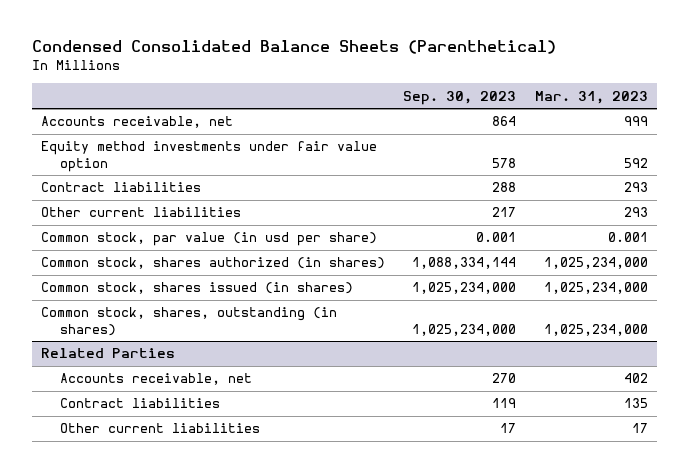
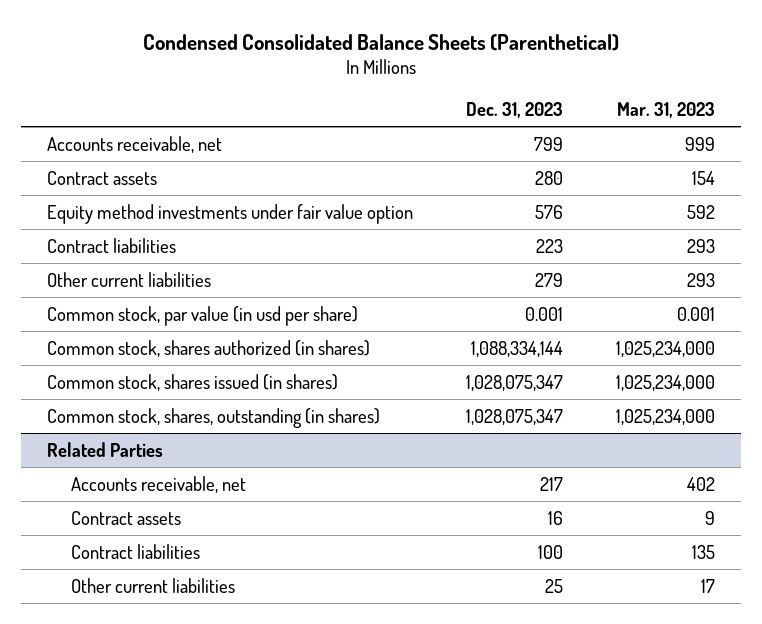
[403,90,517,105] Sep. 30, 2023 -> none
none -> [466,102,564,119] Dec. 31, 2023
none -> [47,170,158,185] Contract assets
none -> [71,510,182,525] Contract assets

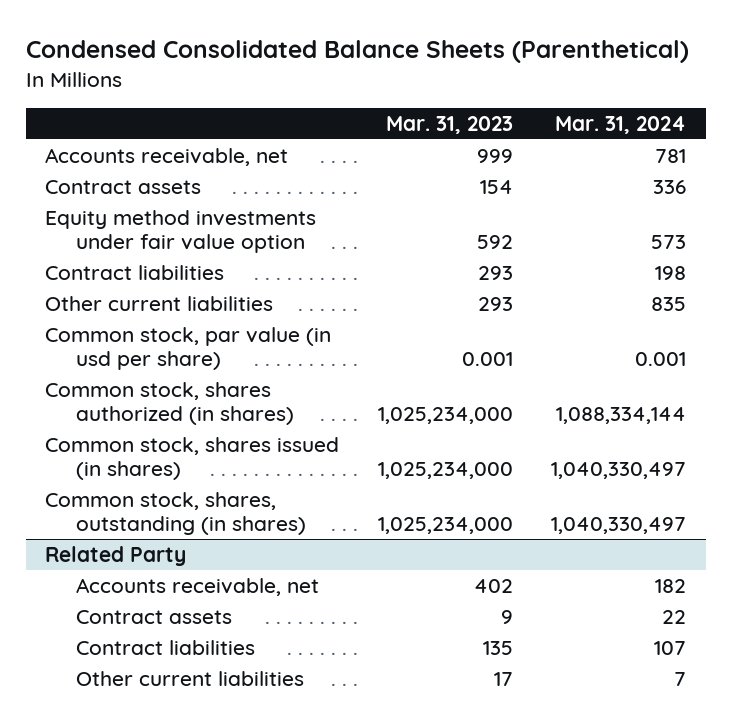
[466,102,564,119] Dec. 31, 2023 -> none
none -> [555,115,687,134] Mar. 31, 2024
[47,441,164,457] Related Parties -> [44,545,186,566] Related Party

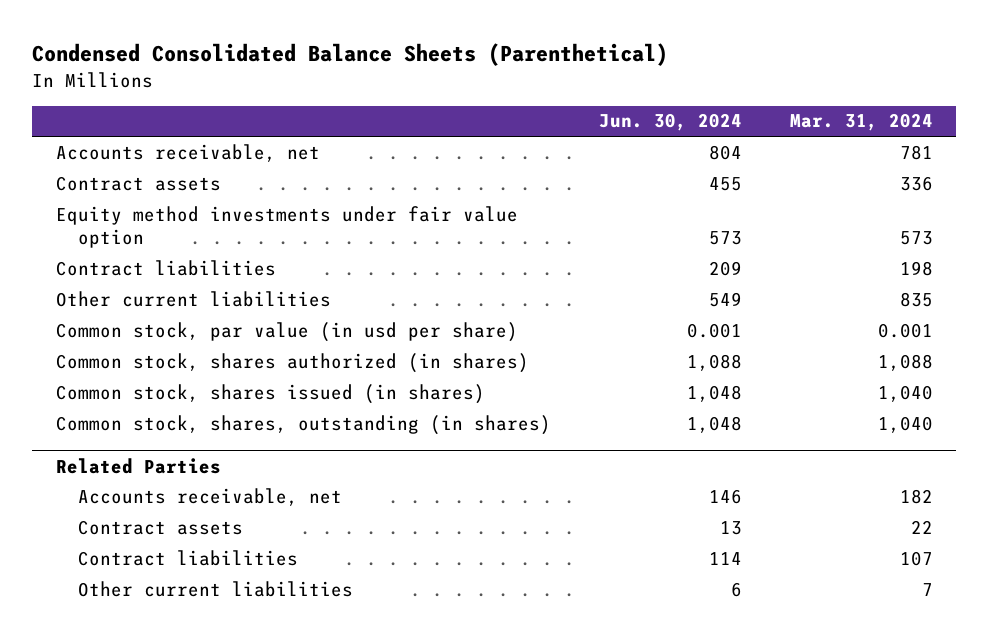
[385,115,513,134] Mar. 31, 2023 -> none
none -> [598,113,742,132] Jun. 30, 2024
[556,407,687,425] 1,088,334,144 -> [877,353,933,371] 1,088
[551,462,687,480] 1,040,330,497 -> [877,384,933,402] 1,040
[551,517,687,535] 1,040,330,497 -> [877,415,933,433] 1,040
[44,545,186,566] Related Party -> [56,457,222,474] Related Parties

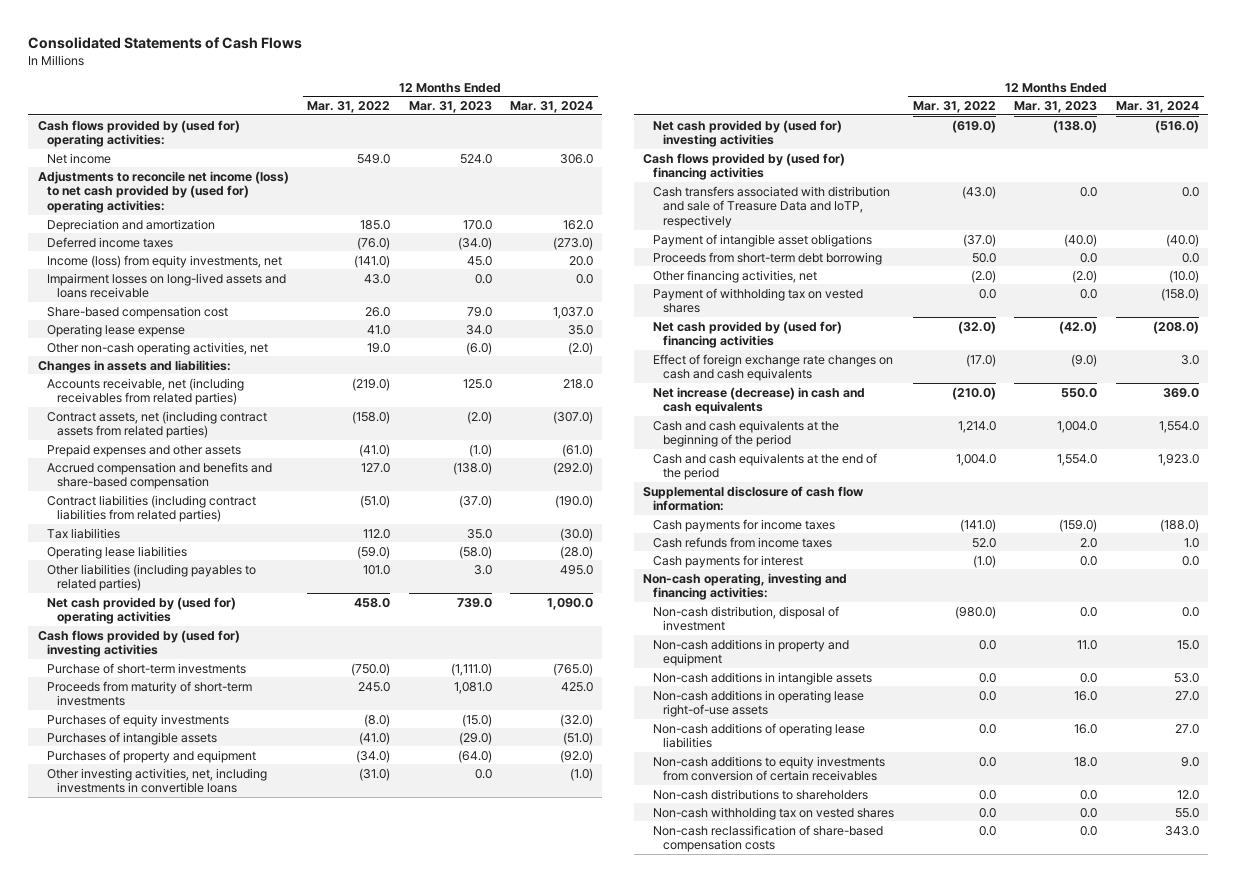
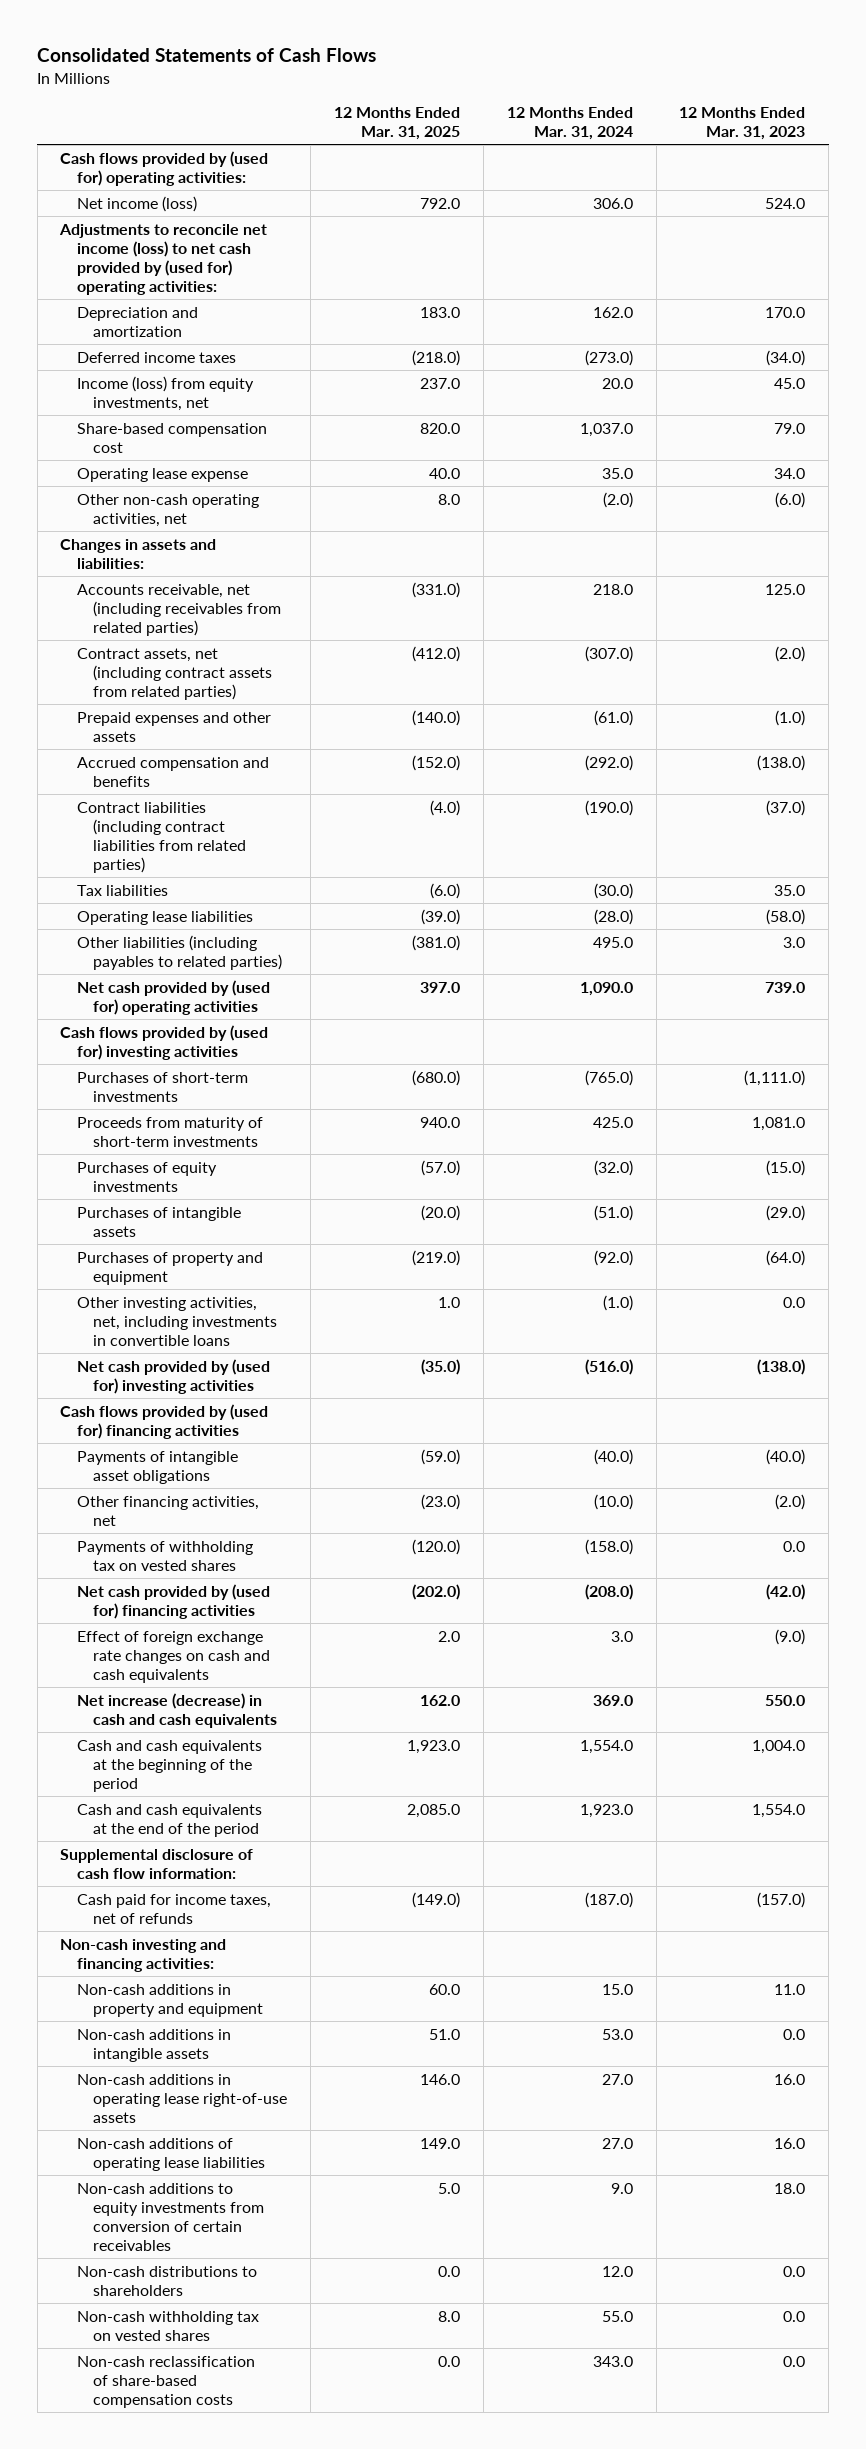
[307,100,391,113] Mar. 31, 2022 -> none
none -> [334,107,461,141] 12 Months Ended Mar. 31, 2025
[47,152,112,164] Net income -> [76,195,197,212] Net income (loss)
[47,272,287,299] Impairment losses on long-lived assets and loans receivable -> none
[47,461,273,490] Accrued compensation and benefits and share-based compensation -> [76,756,269,787] Accrued compensation and benefits
[47,662,247,674] Purchase of short-term investments -> [76,1071,248,1102] Purchases of short-term investments
[653,185,891,228] Cash transfers associated with distribution and sale of Treasure Data and IoTP, respectively -> none
[653,251,883,265] Proceeds from short-term debt borrowing -> none
[653,233,873,247] Payment of intangible asset obligations -> [76,1450,238,1484] Payments of intangible asset obligations
[653,287,864,314] Payment of withholding tax on vested shares -> [76,1540,253,1571] Payments of withholding tax on vested shares
[653,536,833,548] Cash refunds from income taxes -> none
[653,554,804,568] Cash payments for interest -> none
[653,605,840,632] Non-cash distribution, disposal of investment -> none
[653,518,836,532] Cash payments for income taxes -> [76,1893,271,1924] Cash paid for income taxes, net of refunds
[1059,518,1098,532] (159.0) -> [757,1891,806,1908] (157.0)
[1159,518,1199,532] (188.0) -> [584,1891,633,1908] (187.0)
[643,572,848,601] Non-cash operating, investing and financing activities: -> [60,1938,227,1972] Non-cash investing and financing activities:

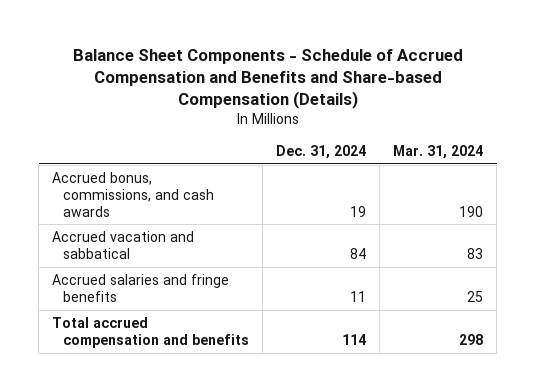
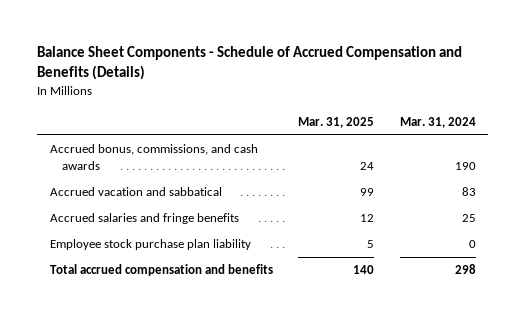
[72,48,463,109] Balance Sheet Components - Schedule of Accrued Compensation and Benefits and Share-based Compensation (Details) -> [36,46,462,81] Balance Sheet Components - Schedule of Accrued Compensation and Benefits (Details)
[275,145,366,160] Dec. 31, 2024 -> none
none -> [298,116,375,128] Mar. 31, 2025
none -> [49,239,251,251] Employee stock purchase plan liability

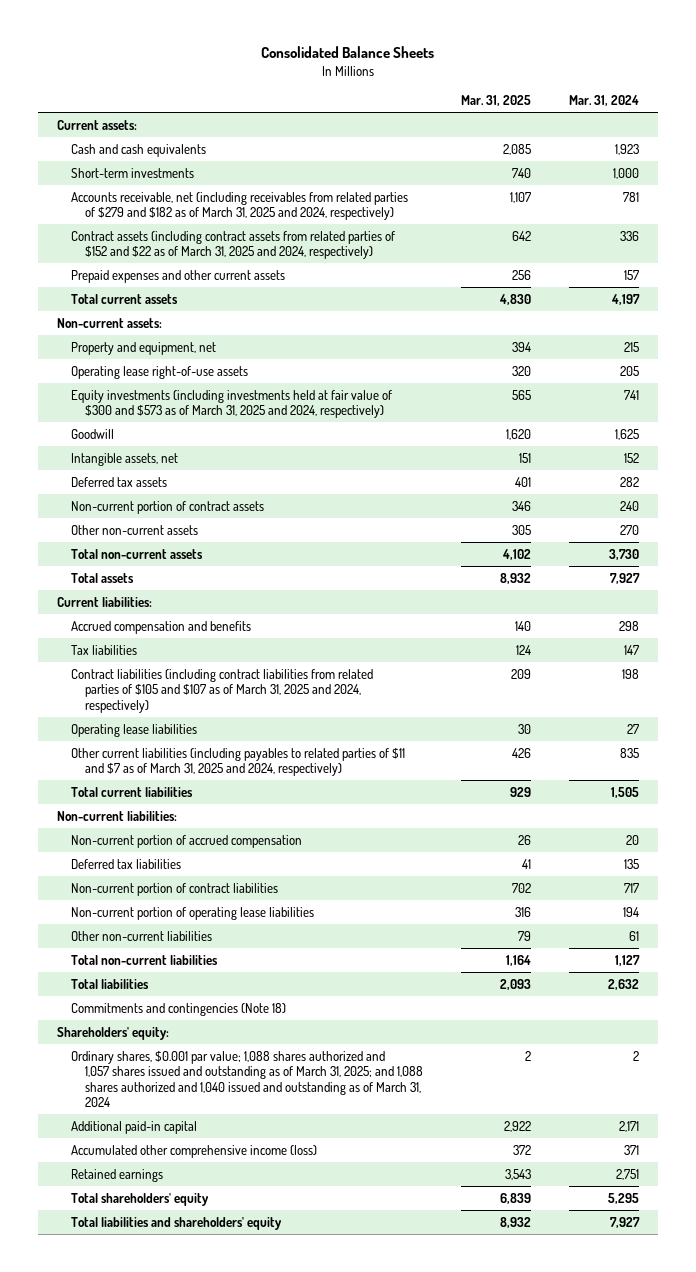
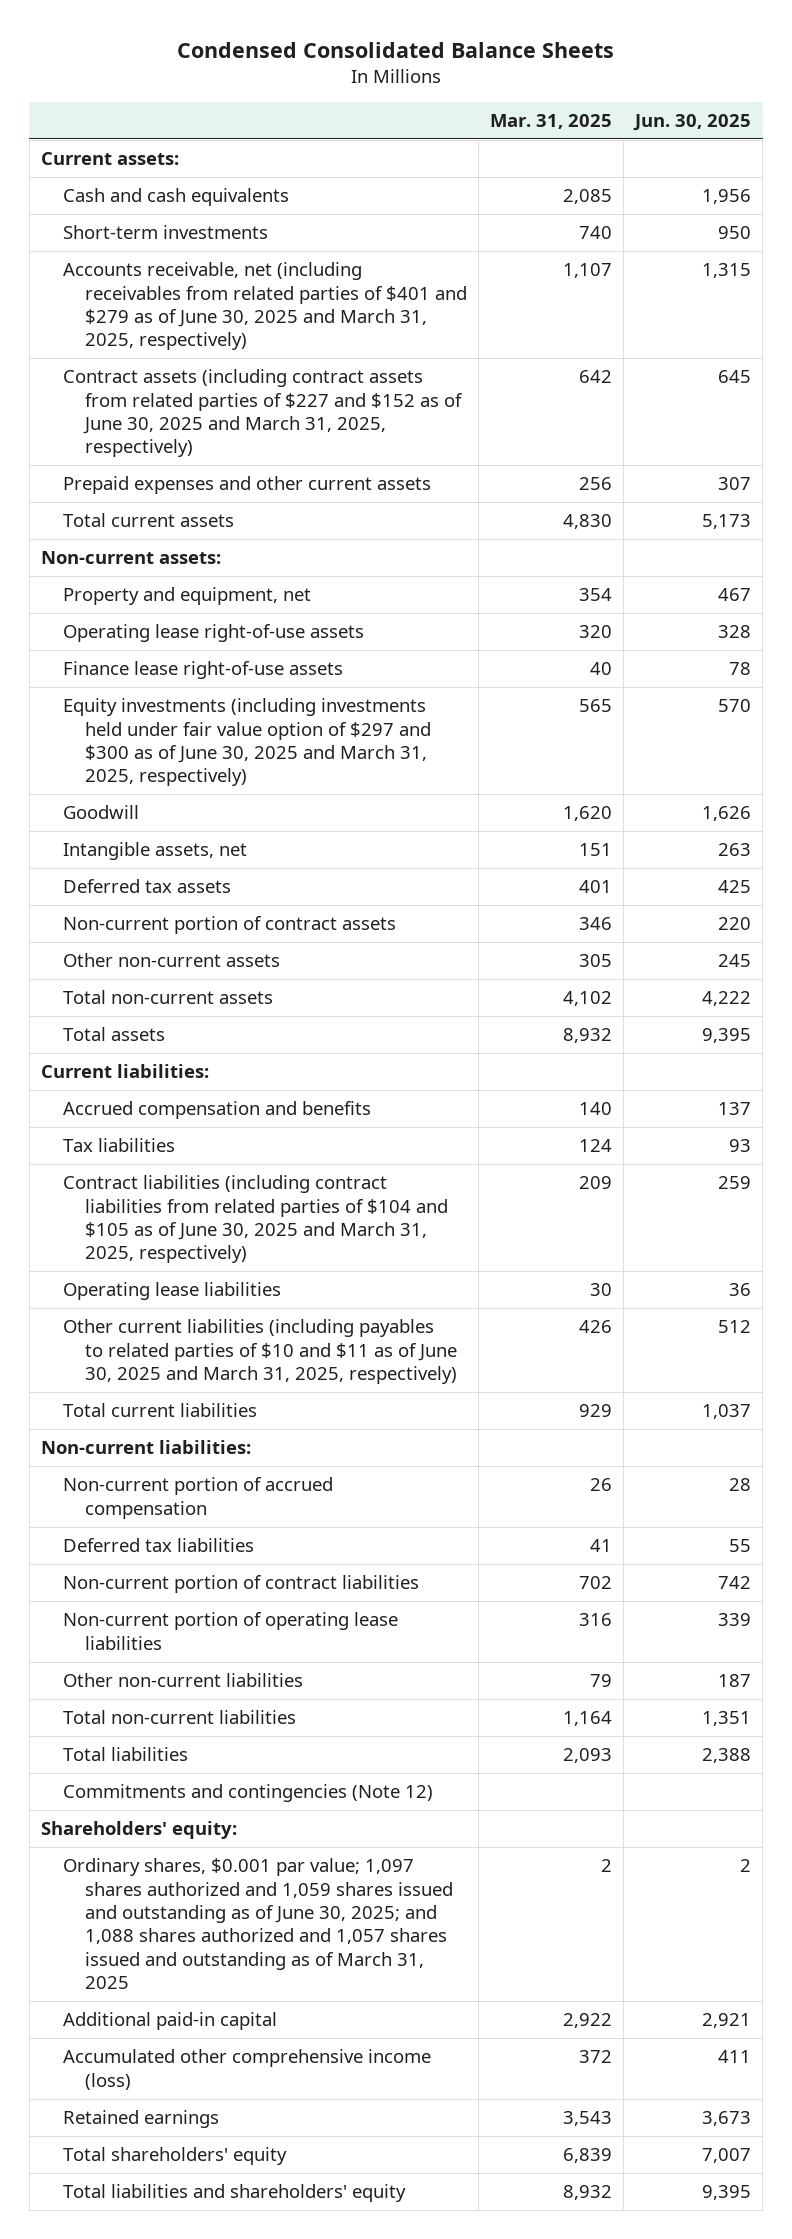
[260,46,434,59] Consolidated Balance Sheets -> [177,41,615,58] Condensed Consolidated Balance Sheets
[568,95,639,107] Mar. 31, 2024 -> none
none -> [633,113,752,131] Jun. 30, 2025
[70,191,408,221] Accounts receivable, net (including receivables from related parties of $279 and $182 as of March 31, 2025 and 2024, respectively) -> [62,262,467,351] Accounts receivable, net (including receivables from related parties of $401 and $279 as of June 30, 2025 and March 31, 2025, respectively)
[70,230,395,260] Contract assets (including contract assets from related parties of $152 and $22 as of March 31, 2025 and 2024, respectively) -> [62,369,463,458] Contract assets (including contract assets from related parties of $227 and $152 as of June 30, 2025 and March 31, 2025, respectively)
[511,341,531,352] 394 -> [579,588,613,602] 354
none -> [62,661,343,680] Finance lease right-of-use assets
[70,389,392,419] Equity investments (including investments held at fair value of $300 and $573 as of March 31, 2025 and 2024, respectively) -> [62,698,431,787] Equity investments (including investments held under fair value option of $297 and $300 as of June 30, 2025 and March 31, 2025, respectively)
[70,668,373,713] Contract liabilities (including contract liabilities from related parties of $105 and $107 as of March 31, 2025 and 2024, respectively) -> [62,1175,448,1264] Contract liabilities (including contract liabilities from related parties of $104 and $105 as of June 30, 2025 and March 31, 2025, respectively)
[70,747,405,777] Other current liabilities (including payables to related parties of $11 and $7 as of March 31, 2025 and 2024, respectively) -> [62,1319,457,1385] Other current liabilities (including payables to related parties of $10 and $11 as of June 30, 2025 and March 31, 2025, respectively)
[70,1002,286,1016] Commitments and contingencies (Note 18) -> [62,1784,433,1803] Commitments and contingencies (Note 12)
[70,1050,423,1108] Ordinary shares, $0.001 par value; 1,088 shares authorized and 1,057 shares issued and outstanding as of March 31, 2025; and 1,088 shares authorized and 1,040 issued and outstanding as of March 31, 2024 -> [62,1858,453,1990] Ordinary shares, $0.001 par value; 1,097 shares authorized and 1,059 shares issued and outstanding as of June 30, 2025; and 1,088 shares authorized and 1,057 shares issued and outstanding as of March 31, 2025

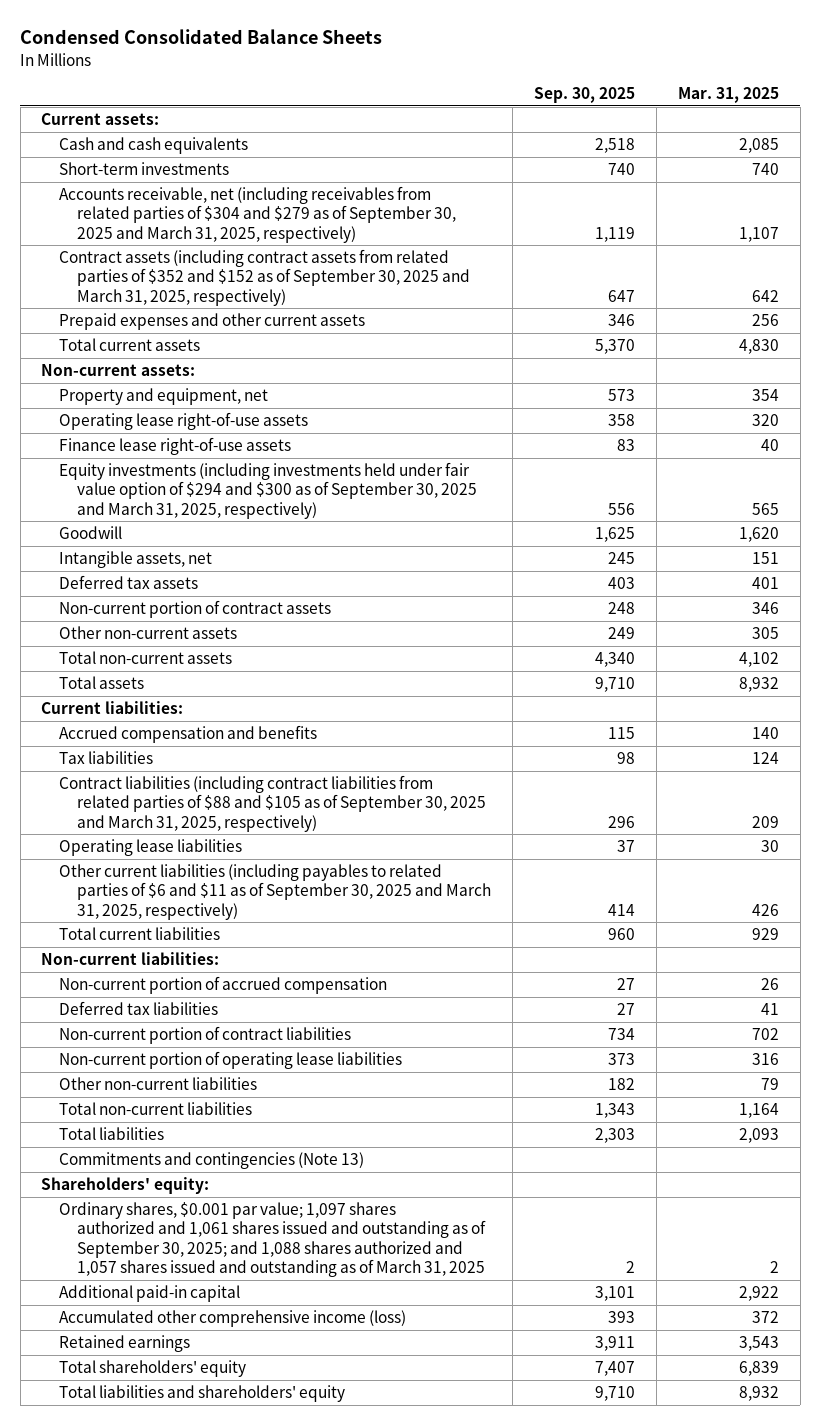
[633,113,752,131] Jun. 30, 2025 -> none
none -> [534,87,636,104] Sep. 30, 2025
[62,262,467,351] Accounts receivable, net (including receivables from related parties of $401 and $279 as of June 30, 2025 and March 31, 2025, respectively) -> [59,186,457,243] Accounts receivable, net (including receivables from related parties of $304 and $279 as of September 30, 2025 and March 31, 2025, respectively)
[62,369,463,458] Contract assets (including contract assets from related parties of $227 and $152 as of June 30, 2025 and March 31, 2025, respectively) -> [59,249,471,306] Contract assets (including contract assets from related parties of $352 and $152 as of September 30, 2025 and March 31, 2025, respectively)
[62,698,431,787] Equity investments (including investments held under fair value option of $297 and $300 as of June 30, 2025 and March 31, 2025, respectively) -> [59,462,478,519] Equity investments (including investments held under fair value option of $294 and $300 as of September 30, 2025 and March 31, 2025, respectively)
[62,1175,448,1264] Contract liabilities (including contract liabilities from related parties of $104 and $105 as of June 30, 2025 and March 31, 2025, respectively) -> [59,775,487,832] Contract liabilities (including contract liabilities from related parties of $88 and $105 as of September 30, 2025 and March 31, 2025, respectively)
[62,1319,457,1385] Other current liabilities (including payables to related parties of $10 and $11 as of June 30, 2025 and March 31, 2025, respectively) -> [59,864,492,920] Other current liabilities (including payables to related parties of $6 and $11 as of September 30, 2025 and March 31, 2025, respectively)
[62,1784,433,1803] Commitments and contingencies (Note 12) -> [59,1152,365,1170] Commitments and contingencies (Note 13)
[62,1858,453,1990] Ordinary shares, $0.001 par value; 1,097 shares authorized and 1,059 shares issued and outstanding as of June 30, 2025; and 1,088 shares authorized and 1,057 shares issued and outstanding as of March 31, 2025 -> [59,1202,487,1278] Ordinary shares, $0.001 par value; 1,097 shares authorized and 1,061 shares issued and outstanding as of September 30, 2025; and 1,088 shares authorized and 1,057 shares issued and outstanding as of March 31, 2025

